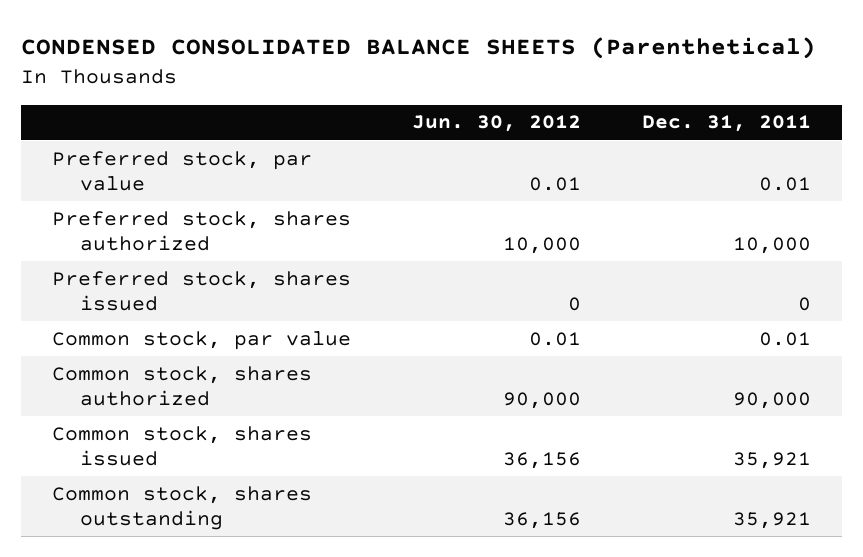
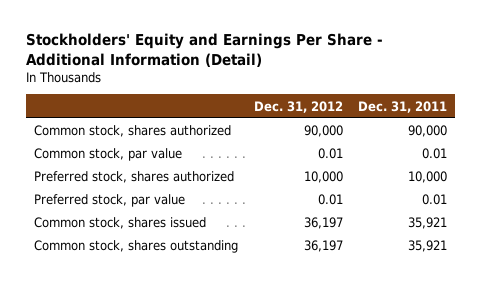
[21,37,817,60] CONDENSED CONSOLIDATED BALANCE SHEETS (Parenthetical) -> [25,33,383,67] Stockholders' Equity and Earnings Per Share - Additional Information (Detail)
[412,115,582,133] Jun. 30, 2012 -> none
none -> [253,100,343,113] Dec. 31, 2012
[51,270,351,311] Preferred stock, shares issued -> none
[51,330,351,350] Common stock, par value -> [33,148,182,162] Common stock, par value
[51,210,351,251] Preferred stock, shares authorized -> [33,171,234,184] Preferred stock, shares authorized
[51,150,312,191] Preferred stock, par value -> [33,194,185,208] Preferred stock, par value

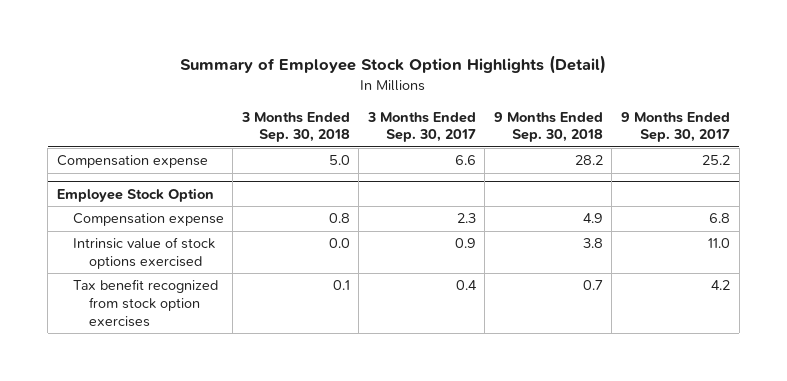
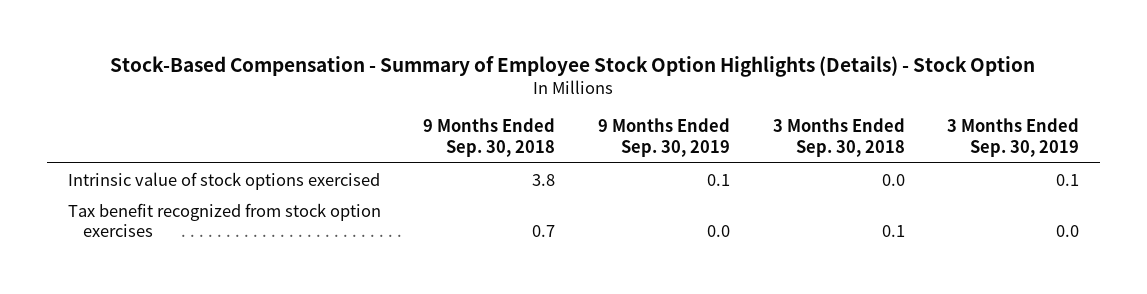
[180,55,607,75] Summary of Employee Stock Option Highlights (Detail) -> [110,55,1036,77] Stock-Based Compensation - Summary of Employee Stock Option Highlights (Details) - Stock Option
[366,111,476,143] 3 Months Ended Sep. 30, 2017 -> none
[621,111,731,143] 9 Months Ended Sep. 30, 2017 -> none
none -> [597,118,730,157] 9 Months Ended Sep. 30, 2019
none -> [947,118,1080,157] 3 Months Ended Sep. 30, 2019
[56,155,208,169] Compensation expense -> none
[56,188,214,203] Employee Stock Option -> none
[72,213,224,227] Compensation expense -> none

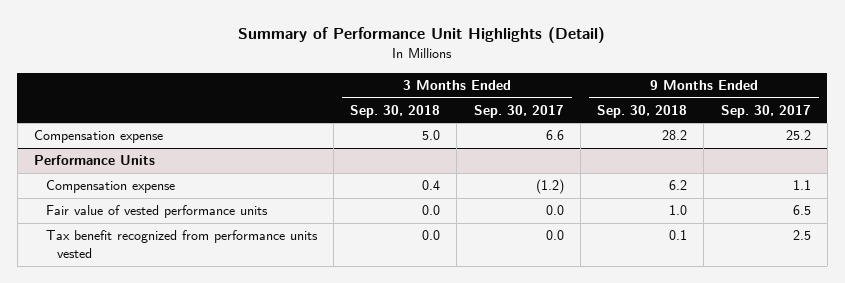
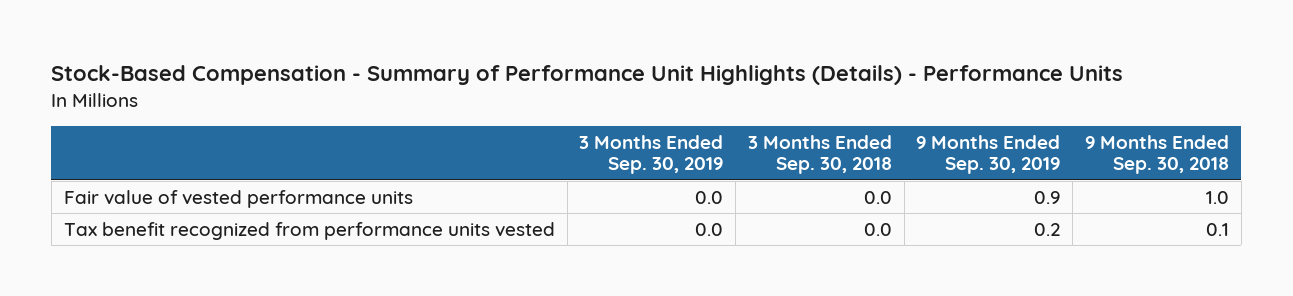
[238,27,606,44] Summary of Performance Unit Highlights (Detail) -> [51,65,1124,86] Stock-Based Compensation - Summary of Performance Unit Highlights (Details) - Performance Units
[473,104,564,118] Sep. 30, 2017 -> none
[720,104,811,118] Sep. 30, 2017 -> none
none -> [579,134,724,175] 3 Months Ended Sep. 30, 2019
none -> [916,134,1061,175] 9 Months Ended Sep. 30, 2019
[34,130,164,144] Compensation expense -> none
[34,155,156,166] Performance Units -> none
[45,180,175,194] Compensation expense -> none

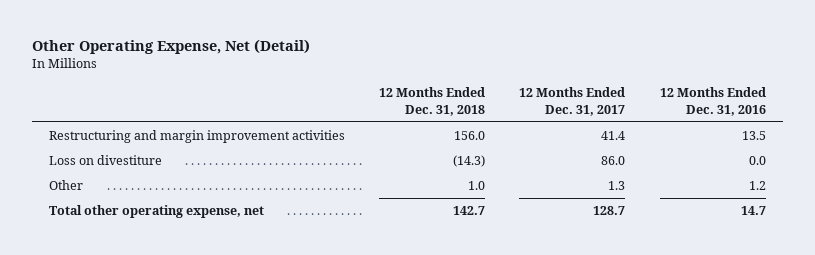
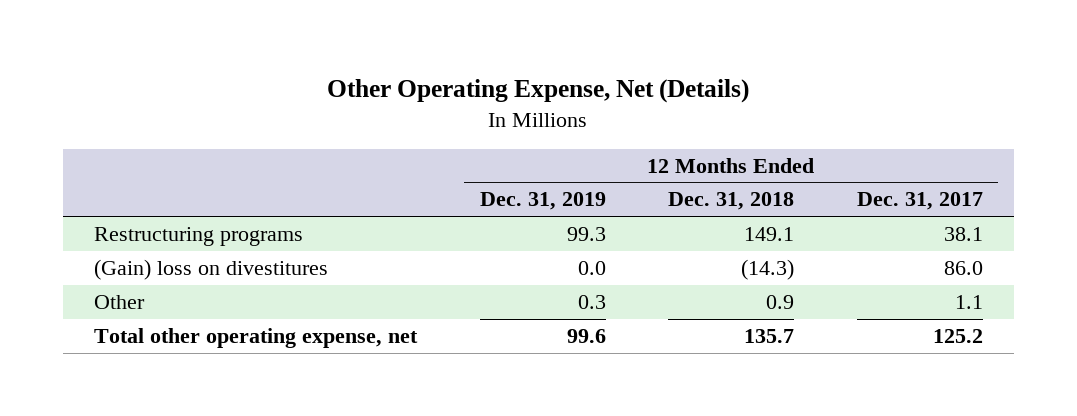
[31,39,310,55] Other Operating Expense, Net (Detail) -> [327,79,750,104] Other Operating Expense, Net (Details)
[659,87,766,116] 12 Months Ended Dec. 31, 2016 -> none
none -> [479,192,606,211] Dec. 31, 2019
[48,130,345,144] Restructuring and margin improvement activities -> none
none -> [94,226,304,246] Restructuring programs
[48,155,162,166] Loss on divestiture -> [94,258,329,280] (Gain) loss on divestitures
[468,181,486,191] 1.0 -> [766,294,795,309] 0.9
[608,181,626,191] 1.3 -> [954,294,983,309] 1.1
[453,206,486,216] 142.7 -> [744,328,795,343] 135.7
[593,206,626,216] 128.7 -> [932,328,983,343] 125.2

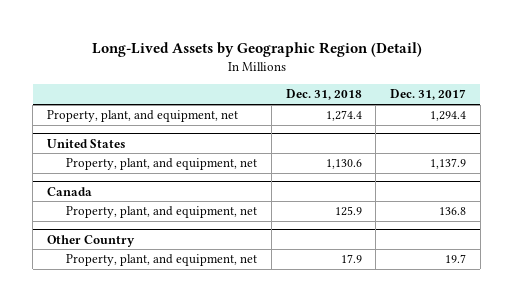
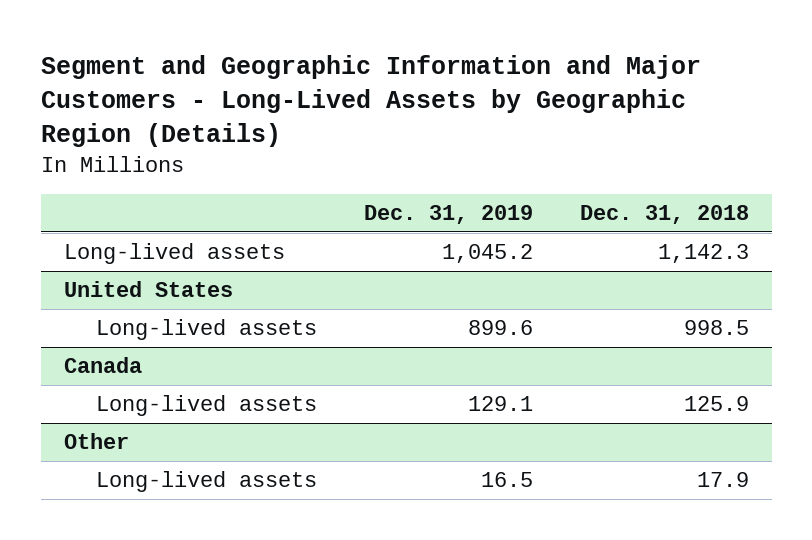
[91,42,422,58] Long-Lived Assets by Geographic Region (Detail) -> [40,55,701,148] Segment and Geographic Information and Major Customers - Long-Lived Assets by Geographic Region (Details)
[390,89,467,101] Dec. 31, 2017 -> none
none -> [363,204,533,224] Dec. 31, 2019
[46,110,238,123] Property, plant, and equipment, net -> none
none -> [63,243,285,265] Long-lived assets
[66,158,258,171] Property, plant, and equipment, net -> none
none -> [95,319,317,341] Long-lived assets
[66,206,258,219] Property, plant, and equipment, net -> [95,395,317,417] Long-lived assets
[46,234,135,247] Other Country -> [63,433,129,450] Other
[66,254,258,267] Property, plant, and equipment, net -> [95,471,317,493] Long-lived assets

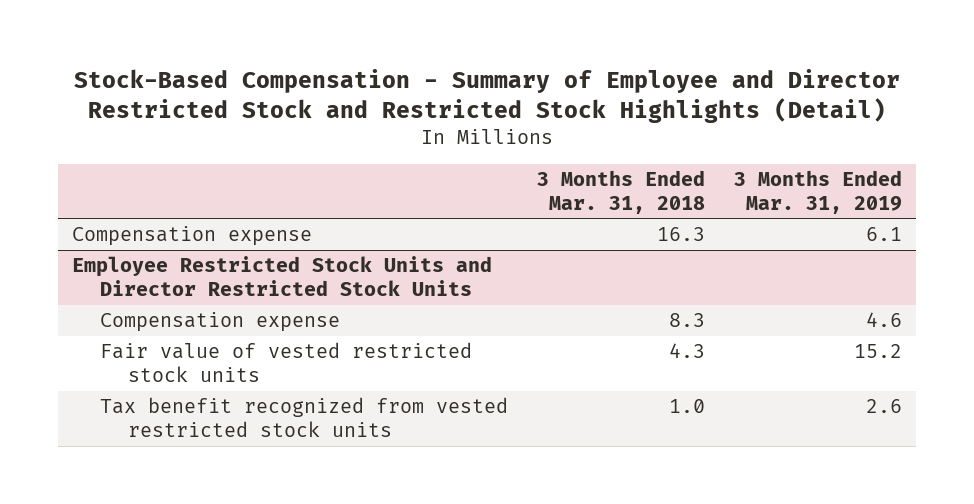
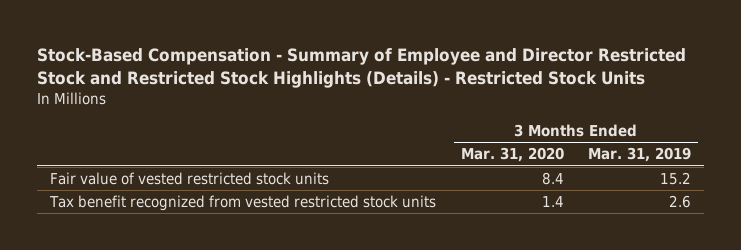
[73,68,900,124] Stock-Based Compensation - Summary of Employee and Director Restricted Stock and Restricted Stock Highlights (Detail) -> [37,47,687,88] Stock-Based Compensation - Summary of Employee and Director Restricted Stock and Restricted Stock Highlights (Details) - Restricted Stock Units
[536,169,705,214] 3 Months Ended Mar. 31, 2018 -> none
none -> [460,147,564,163] Mar. 31, 2020
[72,226,313,247] Compensation expense -> none
[72,256,493,297] Employee Restricted Stock Units and Director Restricted Stock Units -> none
[100,312,341,333] Compensation expense -> none

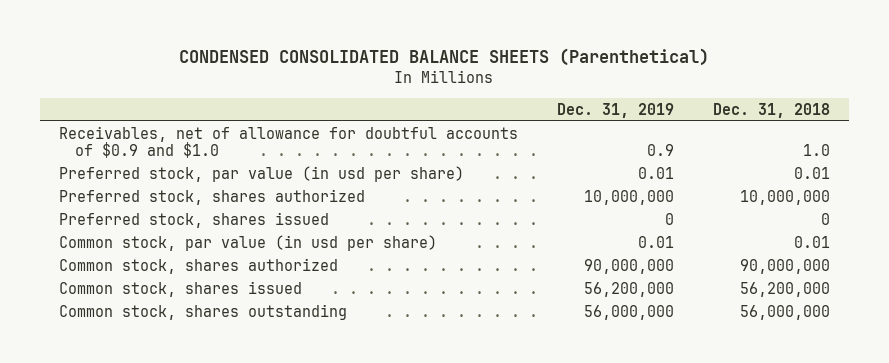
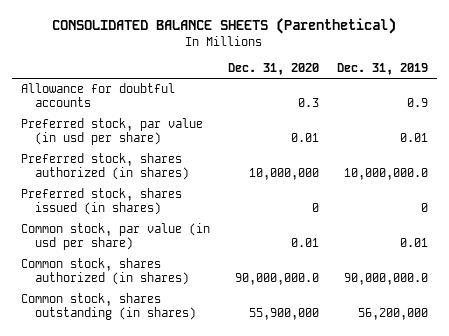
[179,48,710,67] CONDENSED CONSOLIDATED BALANCE SHEETS (Parenthetical) -> [52,18,397,35] CONSOLIDATED BALANCE SHEETS (Parenthetical)
[712,102,830,118] Dec. 31, 2018 -> none
none -> [227,62,319,75] Dec. 31, 2020
[59,125,519,159] Receivables, net of allowance for doubtful accounts of $0.9 and $1.0 -> [21,83,176,108] Allowance for doubtful accounts
[59,188,366,205] Preferred stock, shares authorized -> [21,153,190,181] Preferred stock, shares authorized (in shares)
[583,189,674,205] 10,000,000 -> [343,168,428,181] 10,000,000.0
[59,211,330,228] Preferred stock, shares issued -> [21,188,183,216] Preferred stock, shares issued (in shares)
[59,280,303,297] Common stock, shares issued -> none
[59,257,339,274] Common stock, shares authorized -> [21,258,190,286] Common stock, shares authorized (in shares)
[583,258,674,274] 90,000,000 -> [343,273,428,286] 90,000,000.0
[59,303,348,320] Common stock, shares outstanding -> [21,293,197,321] Common stock, shares outstanding (in shares)
[583,304,674,320] 56,000,000 -> [357,308,428,321] 56,200,000

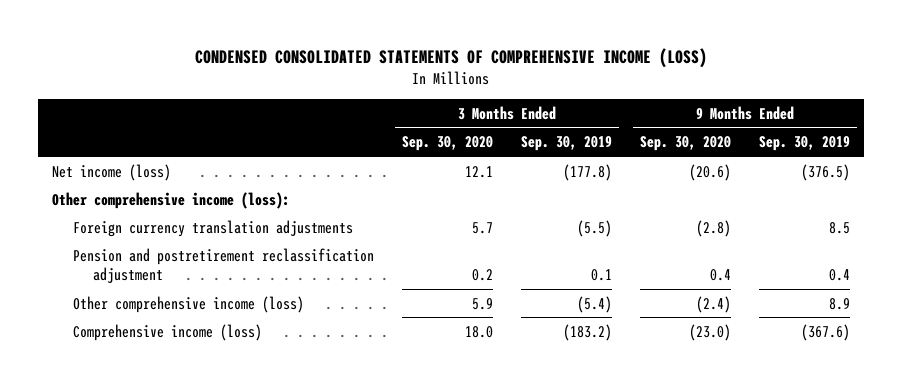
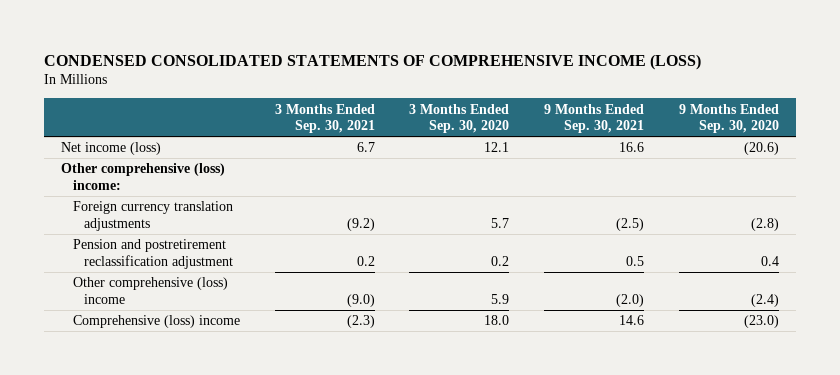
[520,136,612,152] Sep. 30, 2019 -> none
[758,136,850,152] Sep. 30, 2019 -> none
none -> [274,103,375,134] 3 Months Ended Sep. 30, 2021
none -> [544,103,645,134] 9 Months Ended Sep. 30, 2021
[52,191,291,209] Other comprehensive income (loss): -> [61,163,226,190] Other comprehensive (loss) income:
[72,295,304,313] Other comprehensive income (loss) -> [72,277,228,304] Other comprehensive (loss) income
[72,323,262,341] Comprehensive income (loss) -> [72,315,240,329] Comprehensive (loss) income

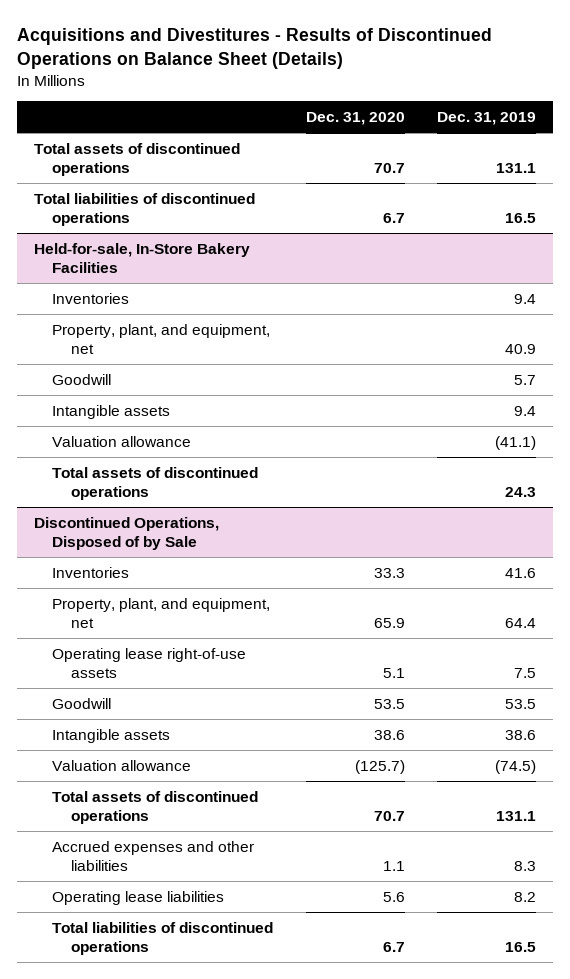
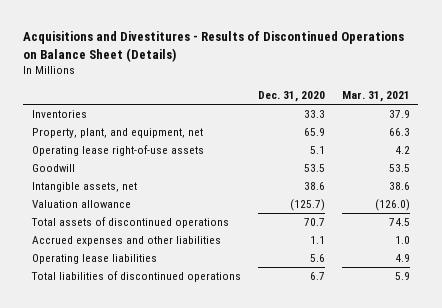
[437,111,537,125] Dec. 31, 2019 -> none
none -> [341,91,410,103] Mar. 31, 2021
[33,142,240,176] Total assets of discontinued operations -> none
[33,192,255,226] Total liabilities of discontinued operations -> none
[33,242,250,273] Held-for-sale, In-Store Bakery Facilities -> none
[52,292,130,304] Inventories -> none
[52,323,271,354] Property, plant, and equipment, net -> none
[52,373,112,385] Goodwill -> none
[52,404,171,419] Intangible assets -> none
[52,435,192,447] Valuation allowance -> none
[52,466,259,500] Total assets of discontinued operations -> none
[33,516,219,550] Discontinued Operations, Disposed of by Sale -> none
[52,728,171,743] Intangible assets -> [31,182,137,193] Intangible assets, net

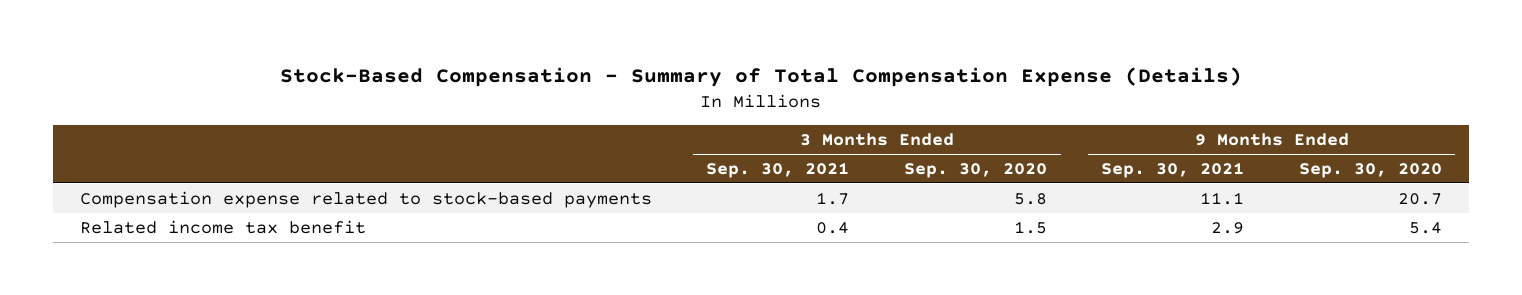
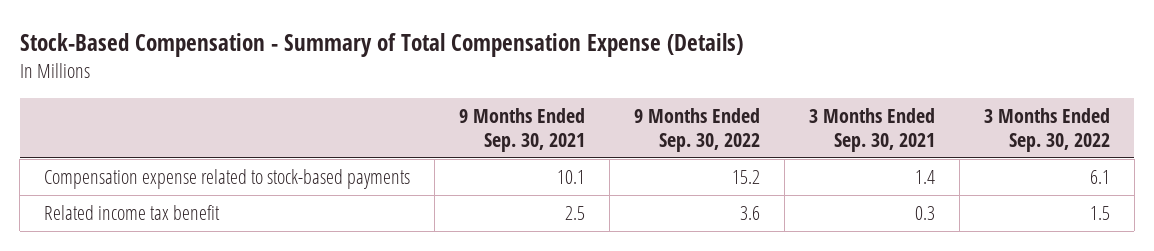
[903,163,1047,179] Sep. 30, 2020 -> none
[1298,163,1442,179] Sep. 30, 2020 -> none
none -> [634,108,761,152] 9 Months Ended Sep. 30, 2022
none -> [983,108,1110,152] 3 Months Ended Sep. 30, 2022
[816,191,850,205] 1.7 -> [914,170,935,185] 1.4
[1200,191,1245,205] 11.1 -> [557,170,586,185] 10.1
[816,221,850,234] 0.4 -> [914,206,935,221] 0.3
[1211,221,1245,234] 2.9 -> [565,206,586,221] 2.5

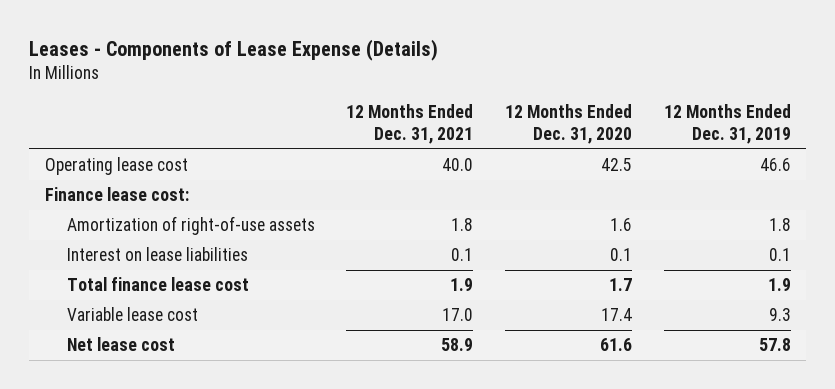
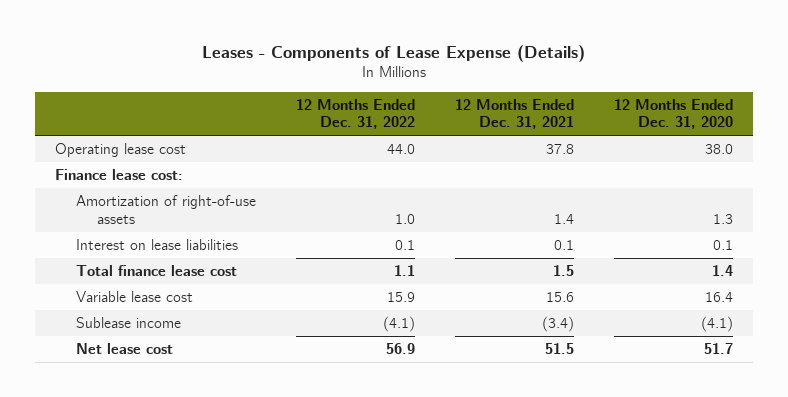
[663,103,791,144] 12 Months Ended Dec. 31, 2019 -> none
none -> [295,98,415,130] 12 Months Ended Dec. 31, 2022
[442,158,474,172] 40.0 -> [545,144,574,155] 37.8
[600,158,632,172] 42.5 -> [704,144,733,155] 38.0
[451,218,474,232] 1.8 -> [553,213,574,224] 1.4
[609,218,632,232] 1.6 -> [712,213,733,224] 1.3
[450,278,474,292] 1.9 -> [552,265,574,277] 1.5
[608,278,632,292] 1.7 -> [711,265,733,277] 1.4
[442,308,474,322] 17.0 -> [545,292,574,303] 15.6
[600,308,632,322] 17.4 -> [704,292,733,303] 16.4
none -> [75,317,181,329] Sublease income
[441,338,474,352] 58.9 -> [544,343,574,355] 51.5
[599,338,632,352] 61.6 -> [703,343,733,355] 51.7

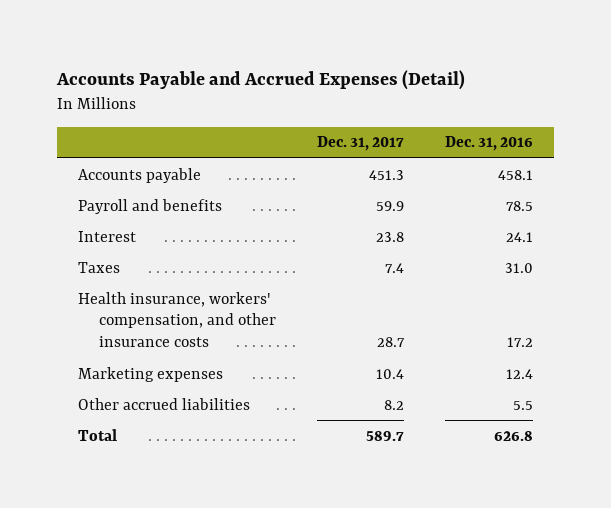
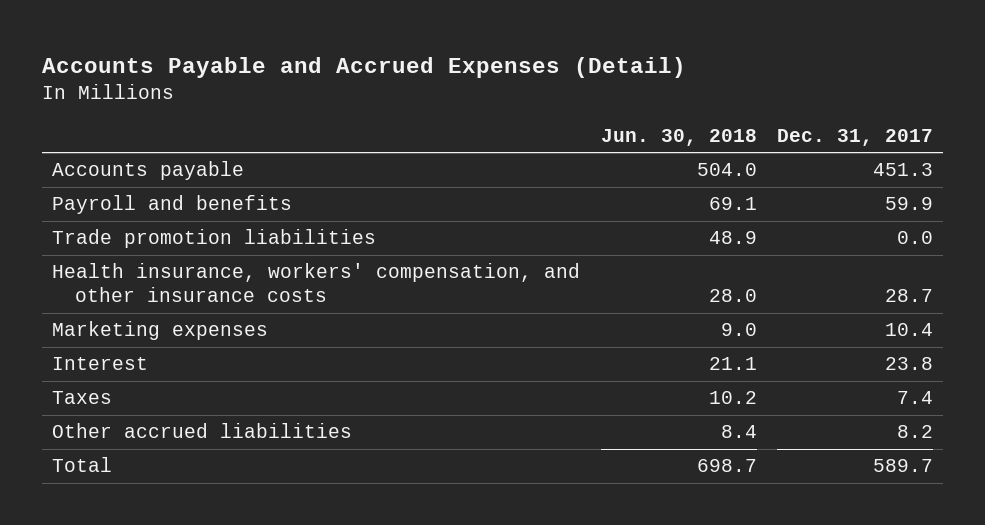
[445,136,534,152] Dec. 31, 2016 -> none
none -> [600,128,757,146] Jun. 30, 2018
none -> [52,229,377,249] Trade promotion liabilities
[77,230,136,242] Interest -> [52,357,149,371] Interest
[77,261,120,273] Taxes -> [52,391,113,405] Taxes

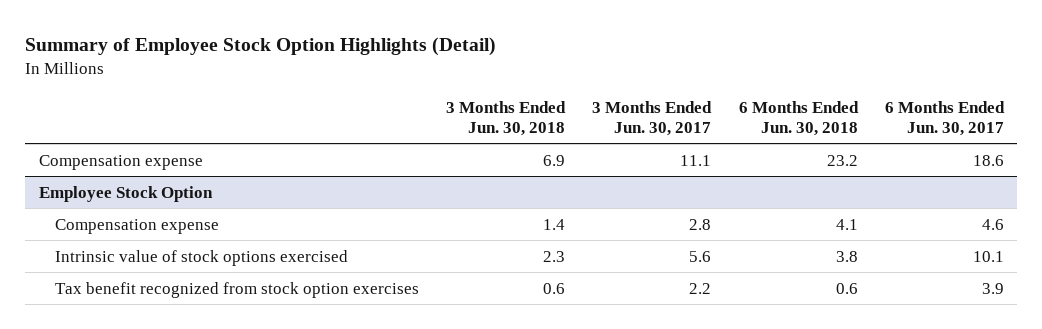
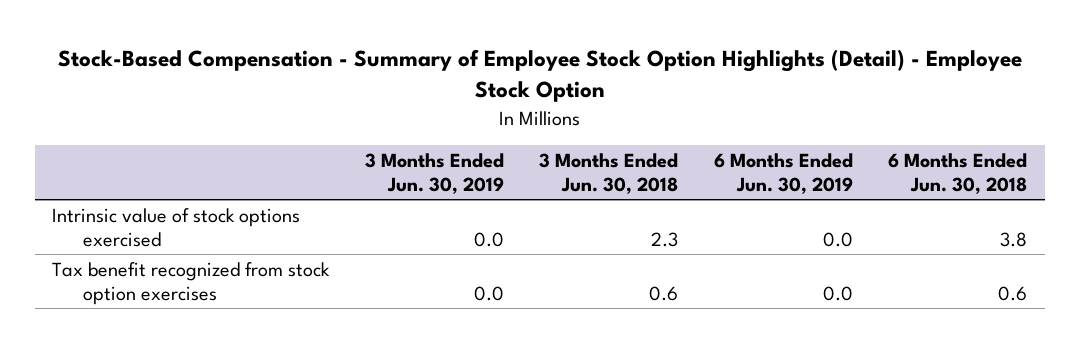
[25,37,497,57] Summary of Employee Stock Option Highlights (Detail) -> [57,49,1022,103] Stock-Based Compensation - Summary of Employee Stock Option Highlights (Detail) - Employee Stock Option
[592,100,713,136] 3 Months Ended Jun. 30, 2017 -> none
[884,100,1005,136] 6 Months Ended Jun. 30, 2017 -> none
none -> [364,152,504,194] 3 Months Ended Jun. 30, 2019
none -> [713,152,853,194] 6 Months Ended Jun. 30, 2019
[38,154,203,170] Compensation expense -> none
[38,185,213,202] Employee Stock Option -> none
[55,218,220,234] Compensation expense -> none

